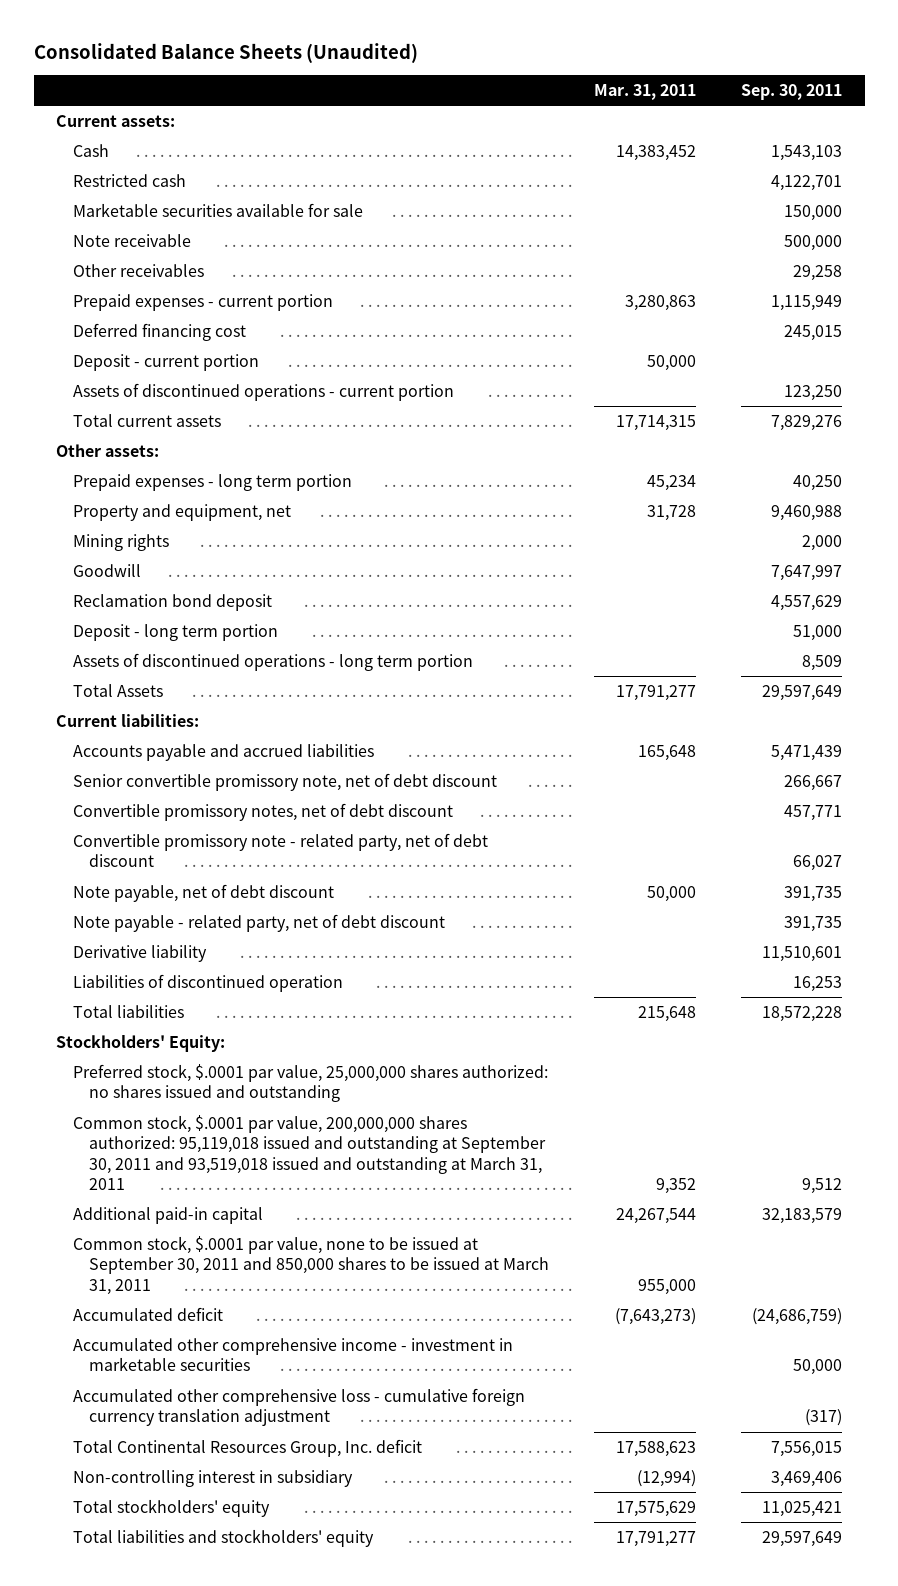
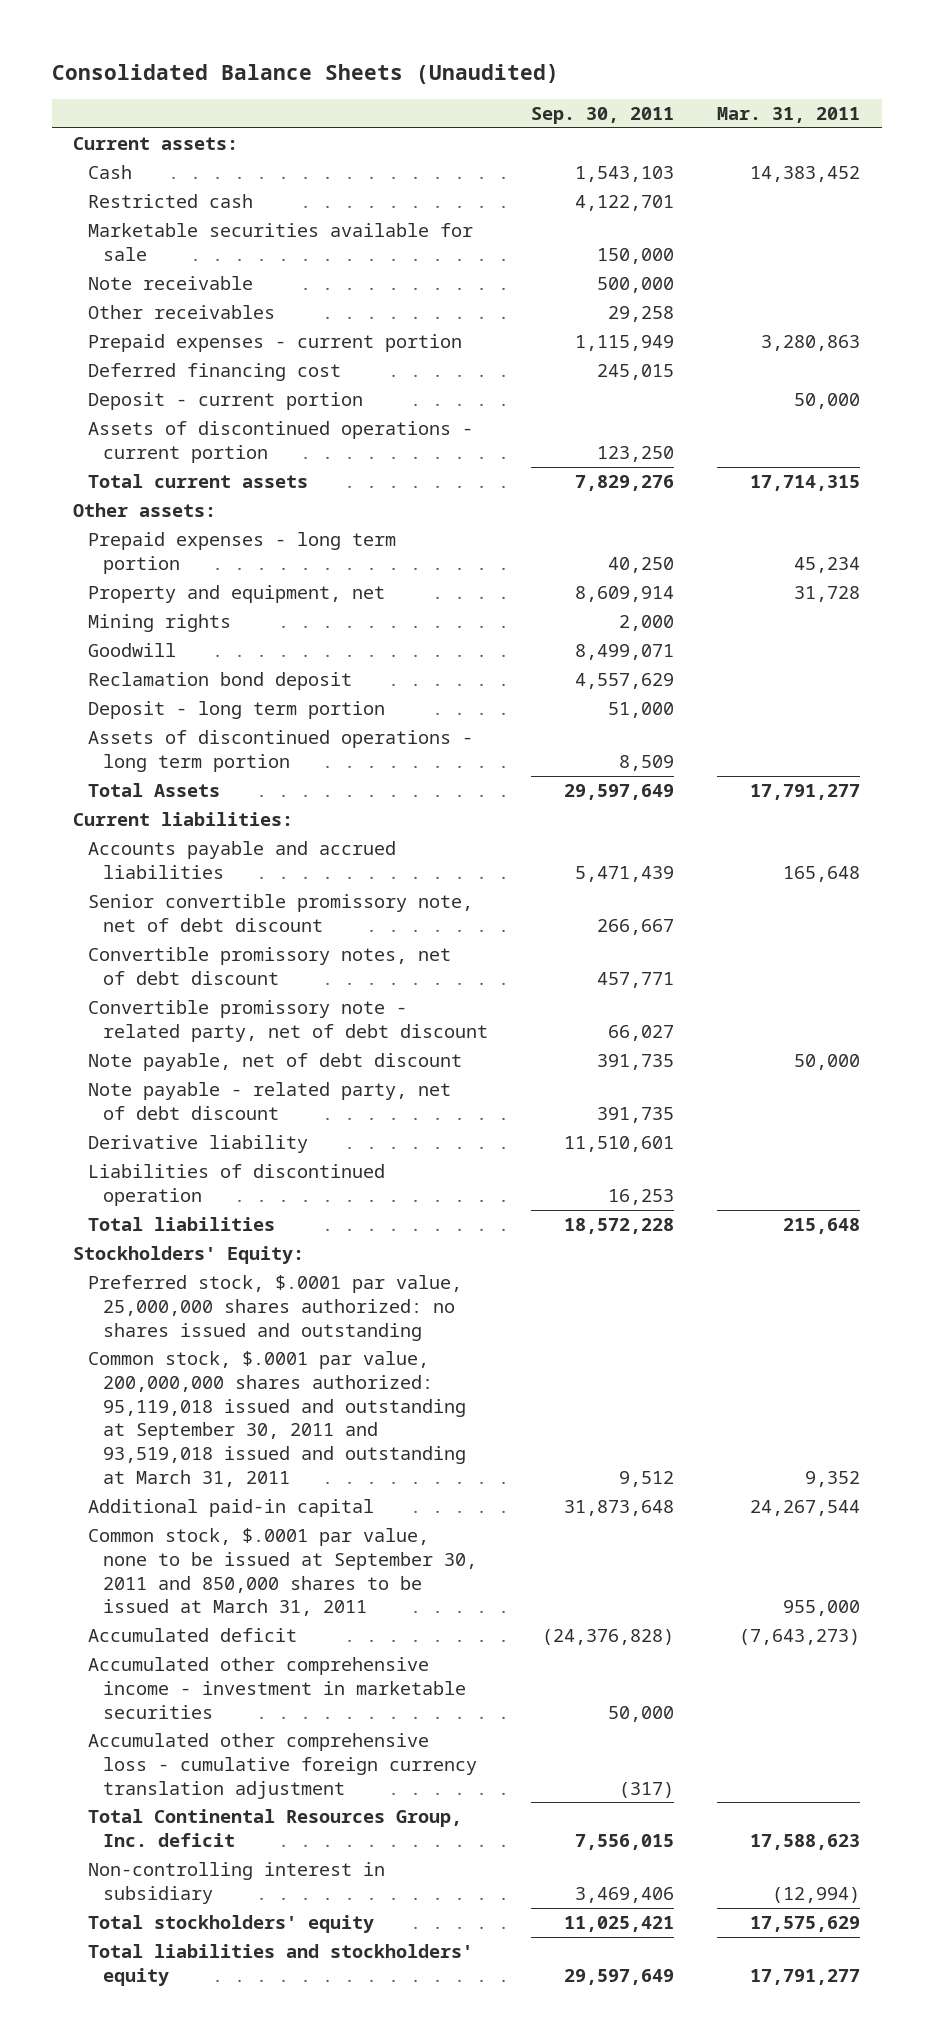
[771,505,843,522] 9,460,988 -> [574,586,674,603] 8,609,914
[771,565,843,582] 7,647,997 -> [574,644,674,661] 8,499,071
[762,1208,843,1225] 32,183,579 -> [563,1500,674,1517] 31,873,648
[752,1308,843,1326] (24,686,759) -> [541,1629,674,1646] (24,376,828)

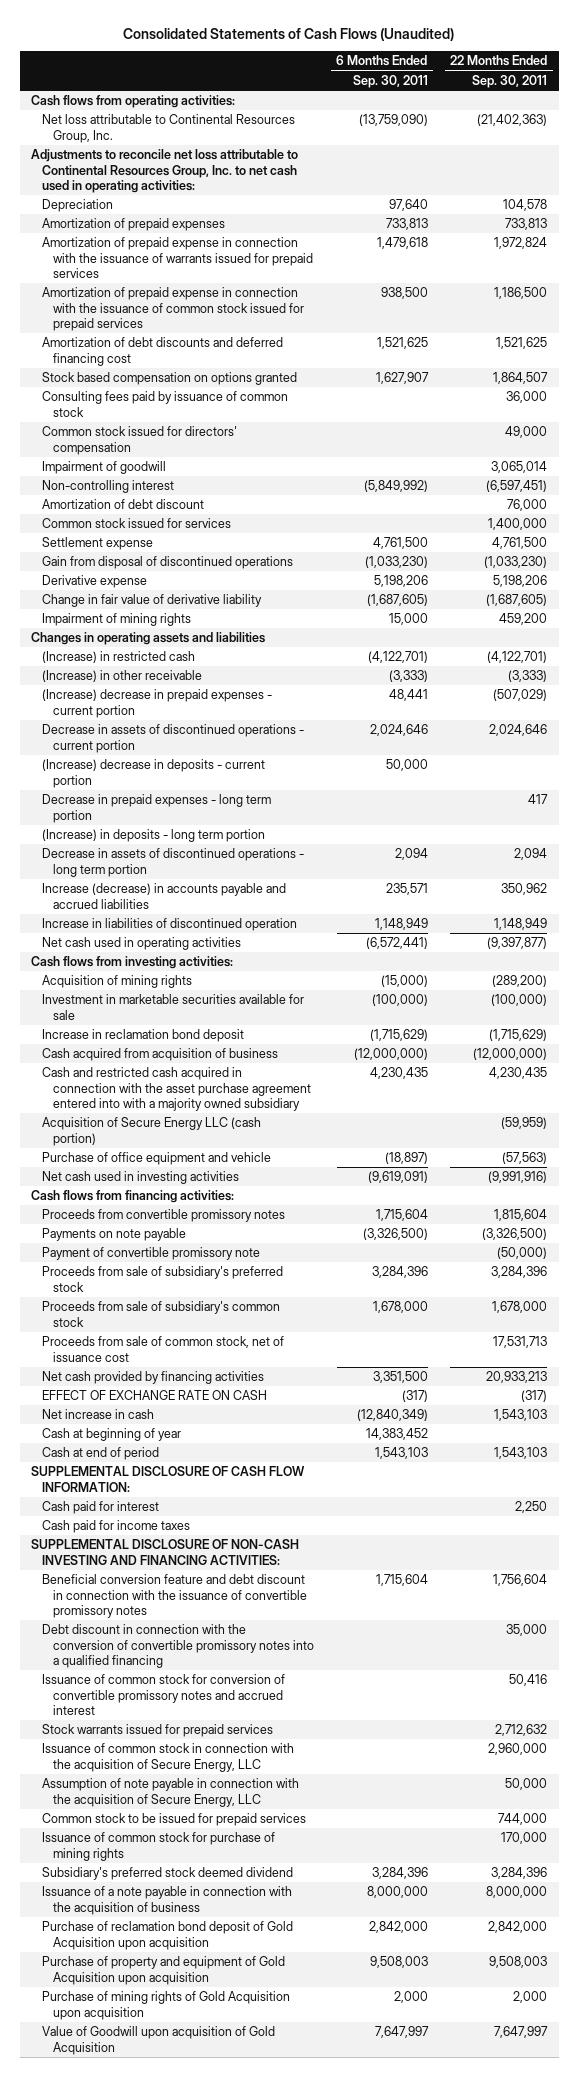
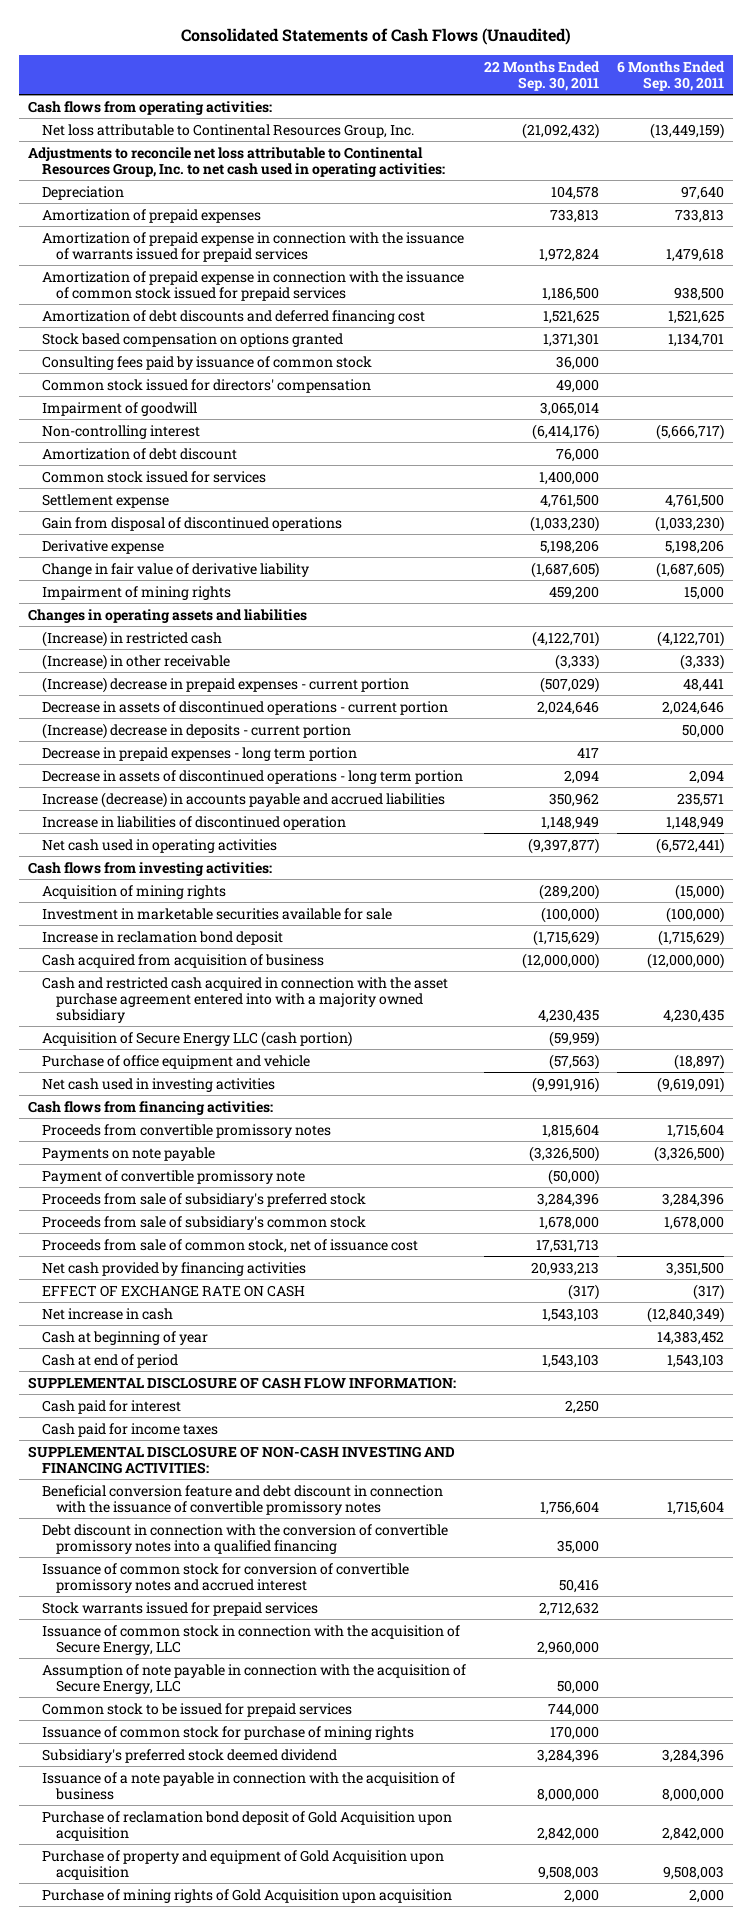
[358,114,428,127] (13,759,090) -> [649,122,724,139] (13,449,159)
[477,114,548,127] (21,402,363) -> [521,122,599,139] (21,092,432)
[375,372,429,385] 1,627,907 -> [667,332,724,347] 1,134,701
[493,372,549,385] 1,864,507 -> [542,332,599,347] 1,371,301
[363,480,428,493] (5,849,992) -> [655,423,724,440] (5,666,717)
[486,480,548,493] (6,597,451) -> [531,423,599,440] (6,414,176)
[42,829,266,843] (Increase) in deposits - long term portion -> none
[42,2026,276,2055] Value of Goodwill upon acquisition of Gold Acquisition -> none

